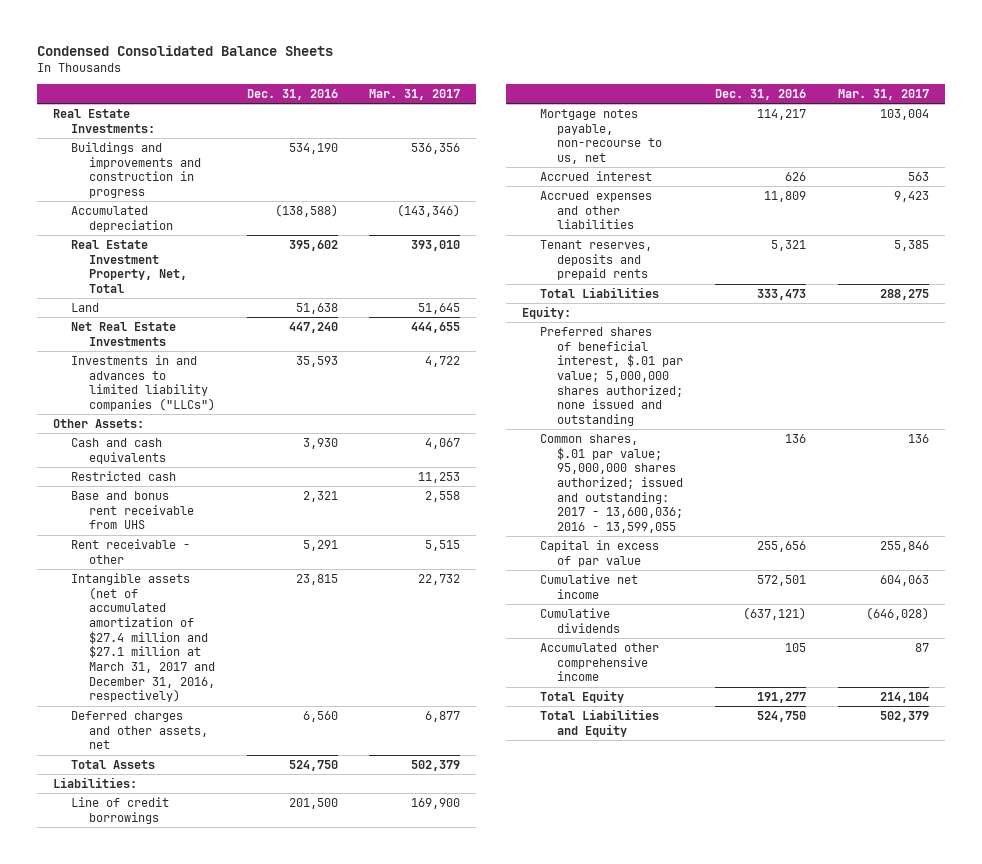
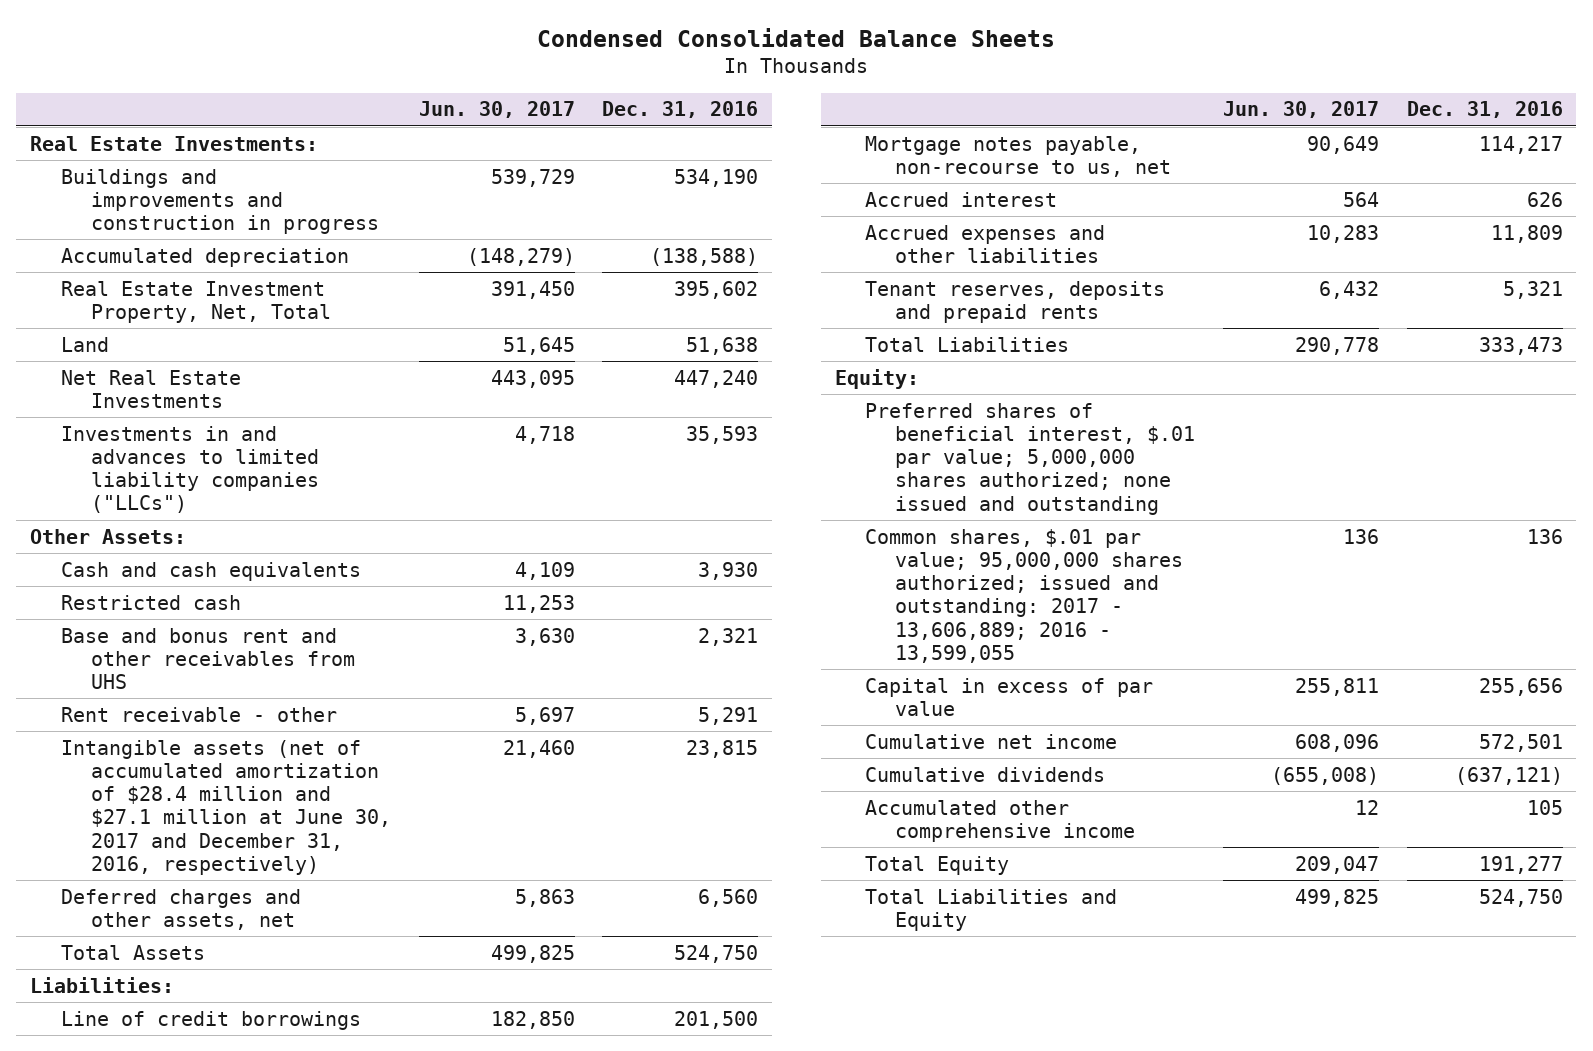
[369,88,461,100] Mar. 31, 2017 -> none
none -> [418,101,575,119] Jun. 30, 2017
[71,490,194,530] Base and bonus rent receivable from UHS -> [60,627,355,690] Base and bonus rent and other receivables from UHS
[71,572,215,703] Intangible assets (net of accumulated amortization of $27.4 million and $27.1 million at March 31, 2017 and December 31, 2016, respectively) -> [60,739,391,875] Intangible assets (net of accumulated amortization of $28.4 million and $27.1 million at June 30, 2017 and December 31, 2016, respectively)
[539,433,684,534] Common shares, $.01 par value; 95,000,000 shares authorized; issued and outstanding: 2017 - 13,600,036; 2016 - 13,599,055 -> [864,528,1184,663] Common shares, $.01 par value; 95,000,000 shares authorized; issued and outstanding: 2017 - 13,606,889; 2016 - 13,599,055

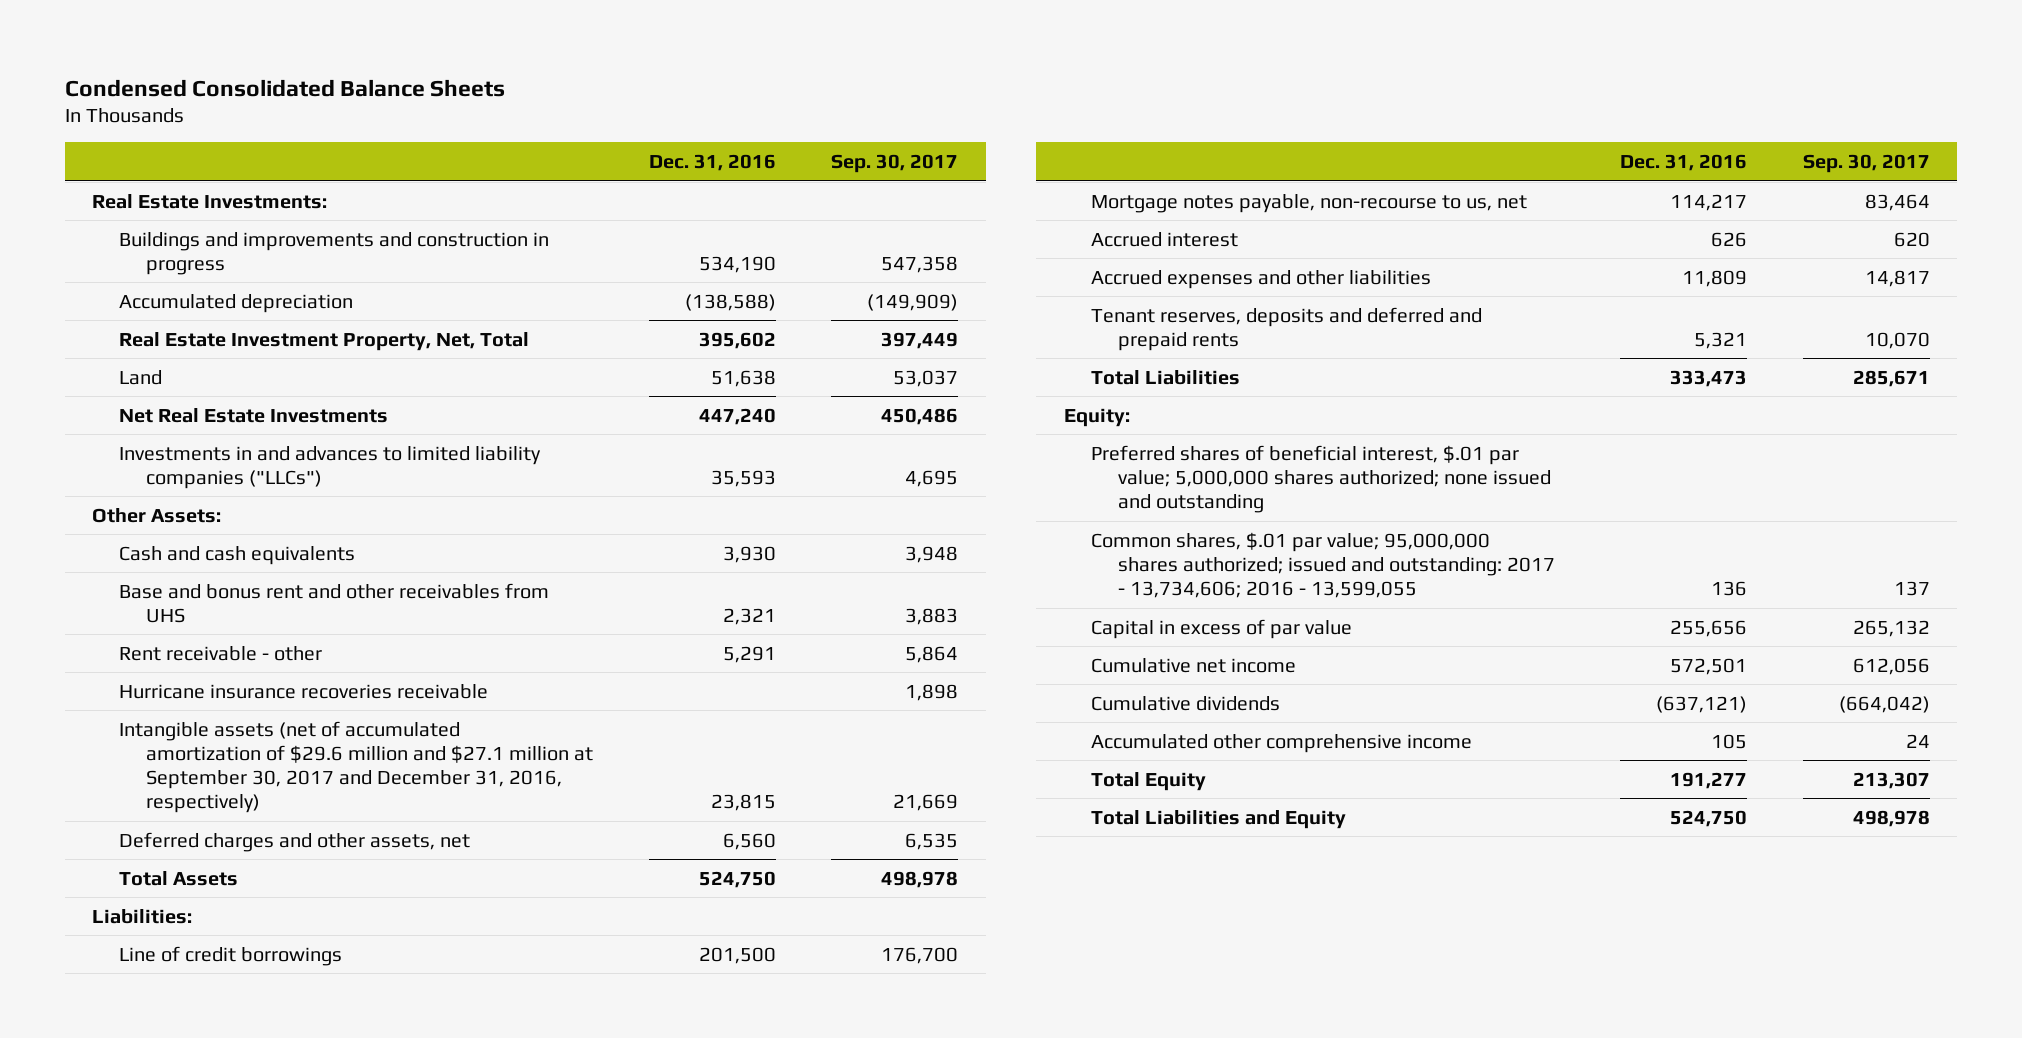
[418,101,575,119] Jun. 30, 2017 -> none
none -> [831,153,959,173] Sep. 30, 2017
[60,594,241,610] Restricted cash -> none
none -> [119,683,489,699] Hurricane insurance recoveries receivable
[60,739,391,875] Intangible assets (net of accumulated amortization of $28.4 million and $27.1 million at June 30, 2017 and December 31, 2016, respectively) -> [119,720,594,814] Intangible assets (net of accumulated amortization of $29.6 million and $27.1 million at September 30, 2017 and December 31, 2016, respectively)
[864,280,1165,323] Tenant reserves, deposits and prepaid rents -> [1090,306,1482,351] Tenant reserves, deposits and deferred and prepaid rents
[864,528,1184,663] Common shares, $.01 par value; 95,000,000 shares authorized; issued and outstanding: 2017 - 13,606,889; 2016 - 13,599,055 -> [1090,531,1555,598] Common shares, $.01 par value; 95,000,000 shares authorized; issued and outstanding: 2017 - 13,734,606; 2016 - 13,599,055

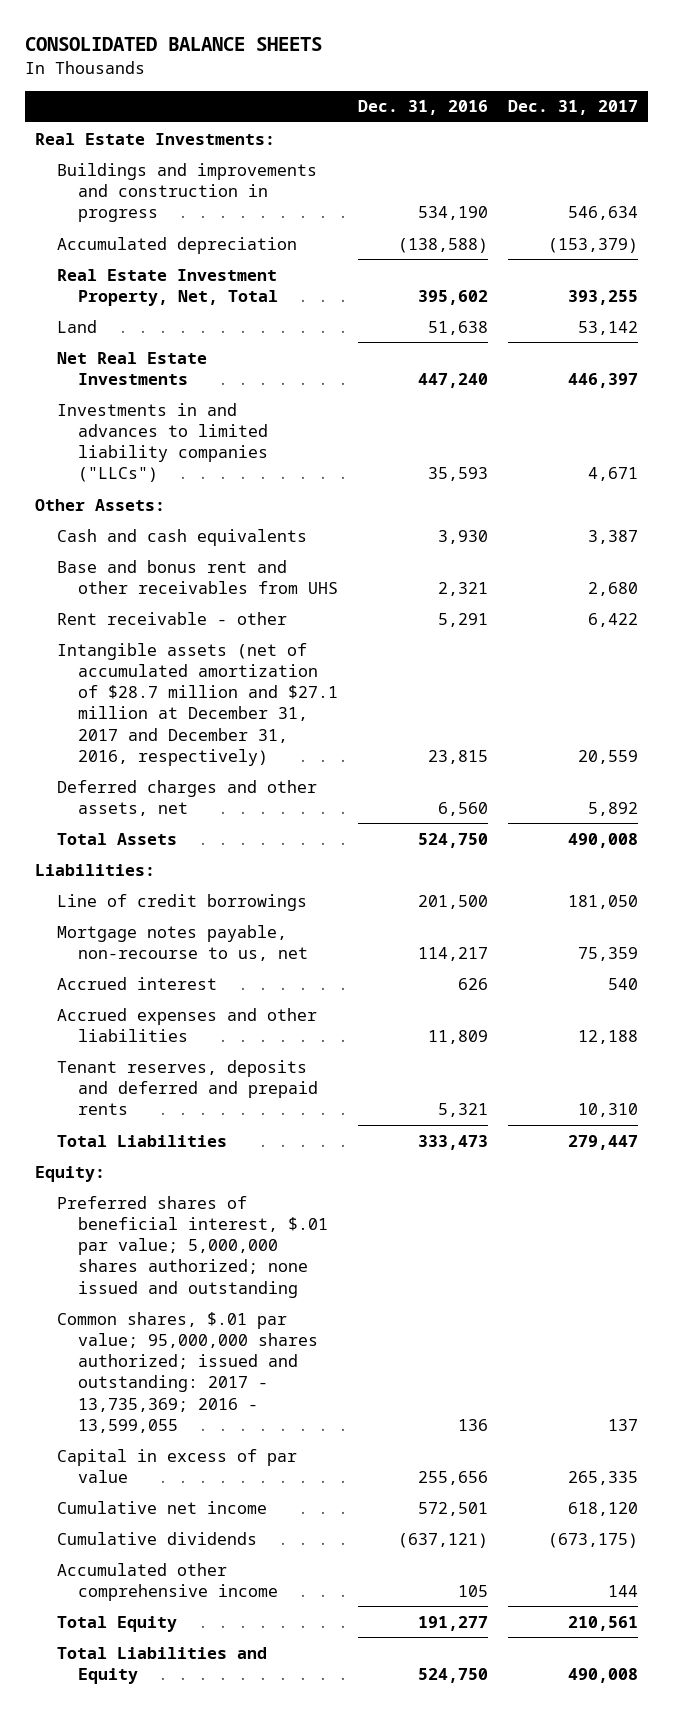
[64,78,505,97] Condensed Consolidated Balance Sheets -> [25,37,323,52] CONSOLIDATED BALANCE SHEETS
[831,153,959,173] Sep. 30, 2017 -> none
none -> [507,100,638,116] Dec. 31, 2017
[119,683,489,699] Hurricane insurance recoveries receivable -> none
[119,720,594,814] Intangible assets (net of accumulated amortization of $29.6 million and $27.1 million at September 30, 2017 and December 31, 2016, respectively) -> [56,642,339,766] Intangible assets (net of accumulated amortization of $28.7 million and $27.1 million at December 31, 2017 and December 31, 2016, respectively)
[1090,531,1555,598] Common shares, $.01 par value; 95,000,000 shares authorized; issued and outstanding: 2017 - 13,734,606; 2016 - 13,599,055 -> [56,1311,319,1433] Common shares, $.01 par value; 95,000,000 shares authorized; issued and outstanding: 2017 - 13,735,369; 2016 - 13,599,055

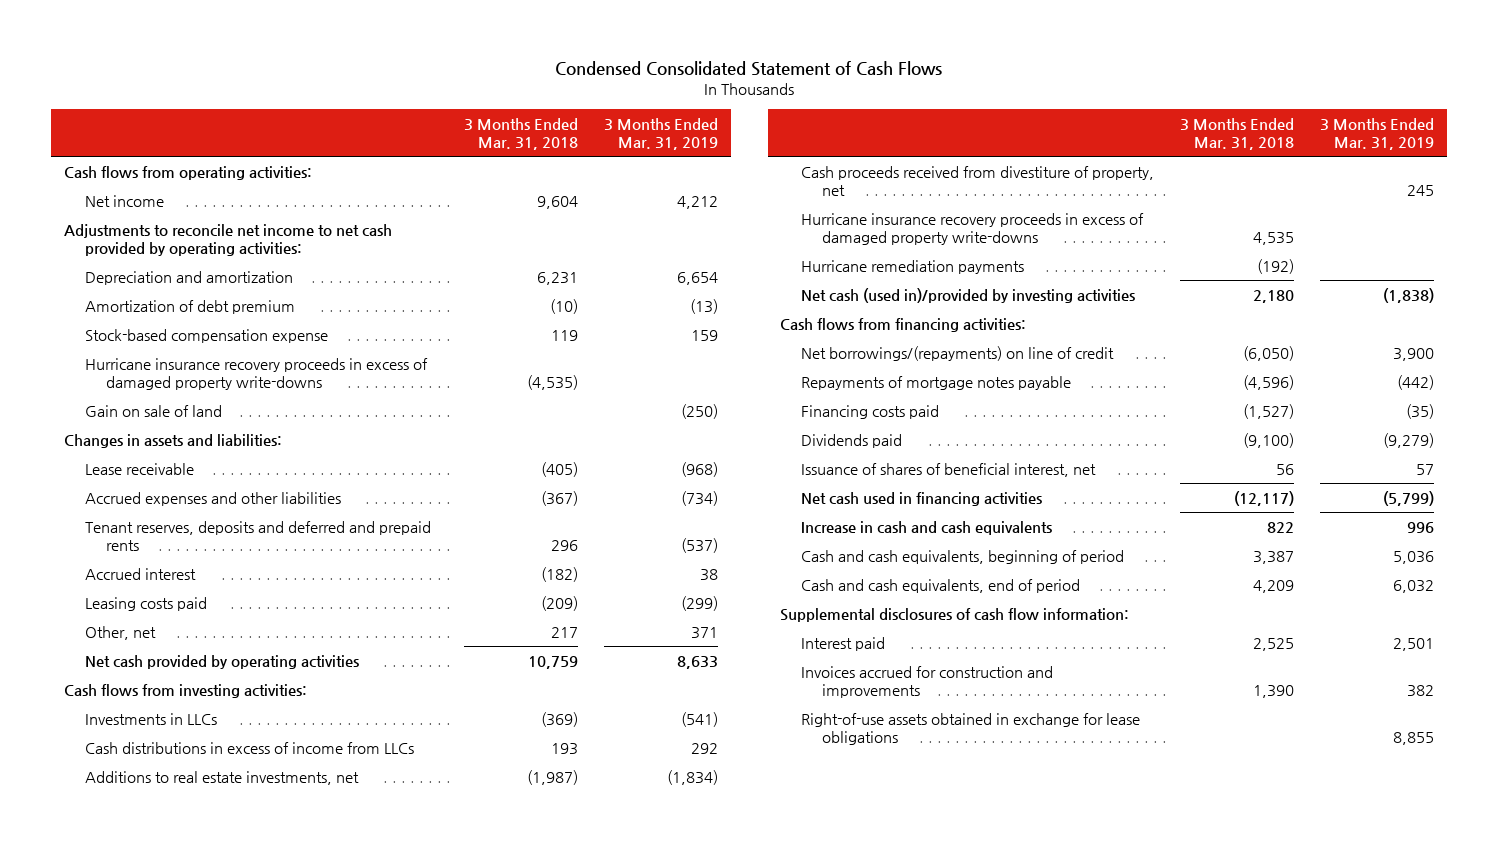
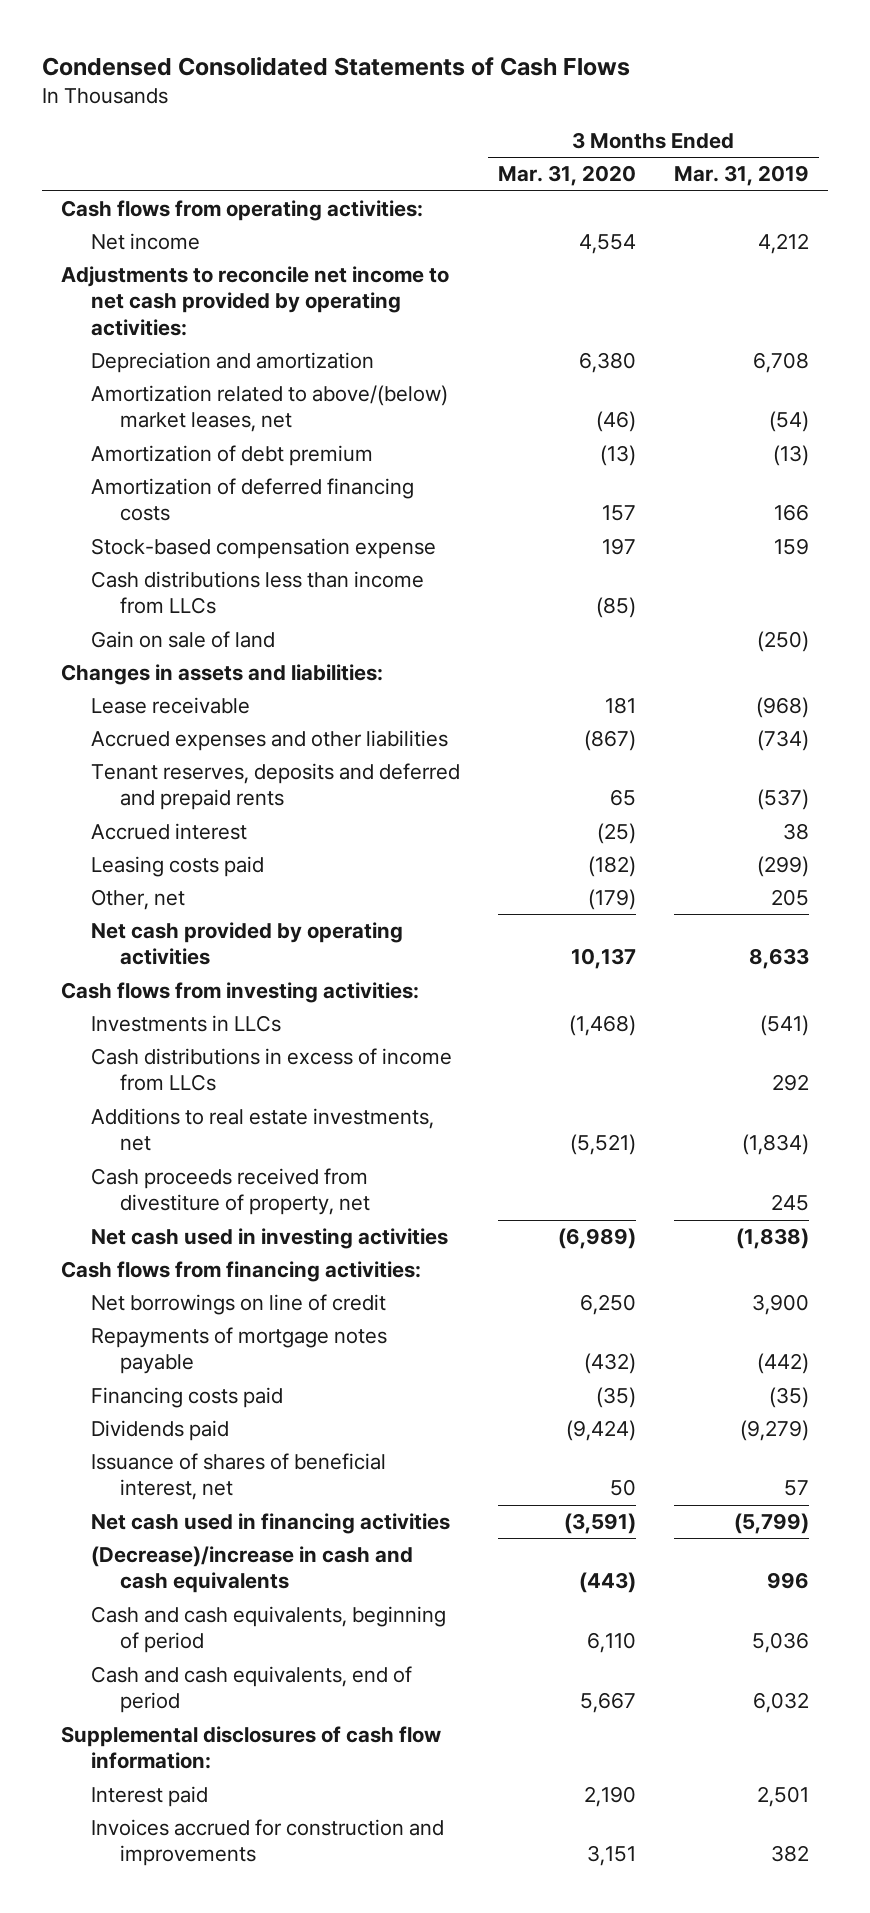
[555,61,943,77] Condensed Consolidated Statement of Cash Flows -> [42,56,631,76] Condensed Consolidated Statements of Cash Flows
[463,117,578,151] 3 Months Ended Mar. 31, 2018 -> none
none -> [497,165,636,187] Mar. 31, 2020
[676,271,718,285] 6,654 -> [753,352,810,374] 6,708
none -> [90,385,448,433] Amortization related to above/(below) market leases, net
none -> [90,478,414,522] Amortization of deferred financing costs
[85,357,429,391] Hurricane insurance recovery proceeds in excess of damaged property write-downs -> none
none -> [90,571,424,615] Cash distributions less than income from LLCs
[690,626,718,639] 371 -> [771,889,810,907] 205
[801,212,1145,246] Hurricane insurance recovery proceeds in excess of damaged property write-downs -> none
[801,259,1025,274] Hurricane remediation payments -> none
[801,287,1136,303] Net cash (used in)/provided by investing activities -> [90,1228,448,1250] Net cash used in investing activities
[801,345,1115,361] Net borrowings/(repayments) on line of credit -> [90,1294,386,1316] Net borrowings on line of credit
[801,520,1053,535] Increase in cash and cash equivalents -> [90,1546,413,1594] (Decrease)/increase in cash and cash equivalents
[801,712,1141,746] Right-of-use assets obtained in exchange for lease obligations -> none

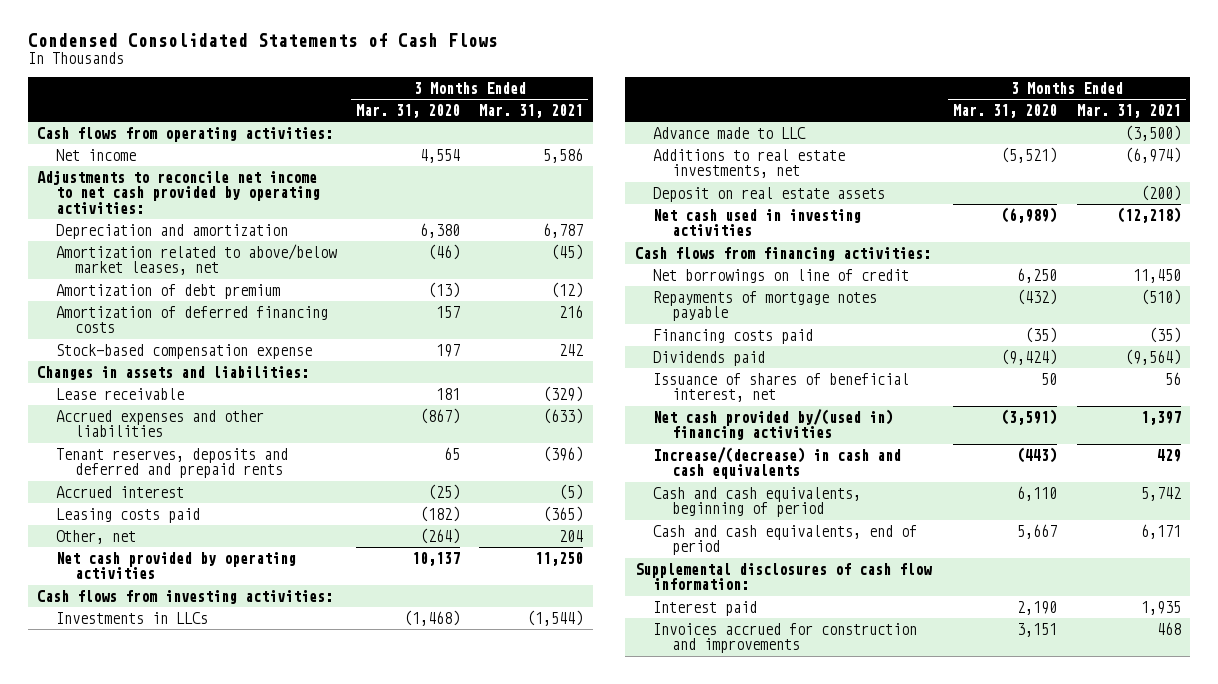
[674,165,810,187] Mar. 31, 2019 -> none
none -> [479,104,584,119] Mar. 31, 2021
[90,385,448,433] Amortization related to above/(below) market leases, net -> [56,243,338,276] Amortization related to above/below market leases, net
[90,571,424,615] Cash distributions less than income from LLCs -> none
[90,631,275,649] Gain on sale of land -> none
[587,889,636,911] (179) -> [419,527,460,544] (264)
[90,1048,452,1092] Cash distributions in excess of income from LLCs -> none
none -> [653,126,807,139] Advance made to LLC
[90,1168,371,1216] Cash proceeds received from divestiture of property, net -> none
none -> [653,186,886,202] Deposit on real estate assets
[90,1513,450,1535] Net cash used in financing activities -> [653,408,894,441] Net cash provided by/(used in) financing activities
[90,1546,413,1594] (Decrease)/increase in cash and cash equivalents -> [653,446,902,480] Increase/(decrease) in cash and cash equivalents

